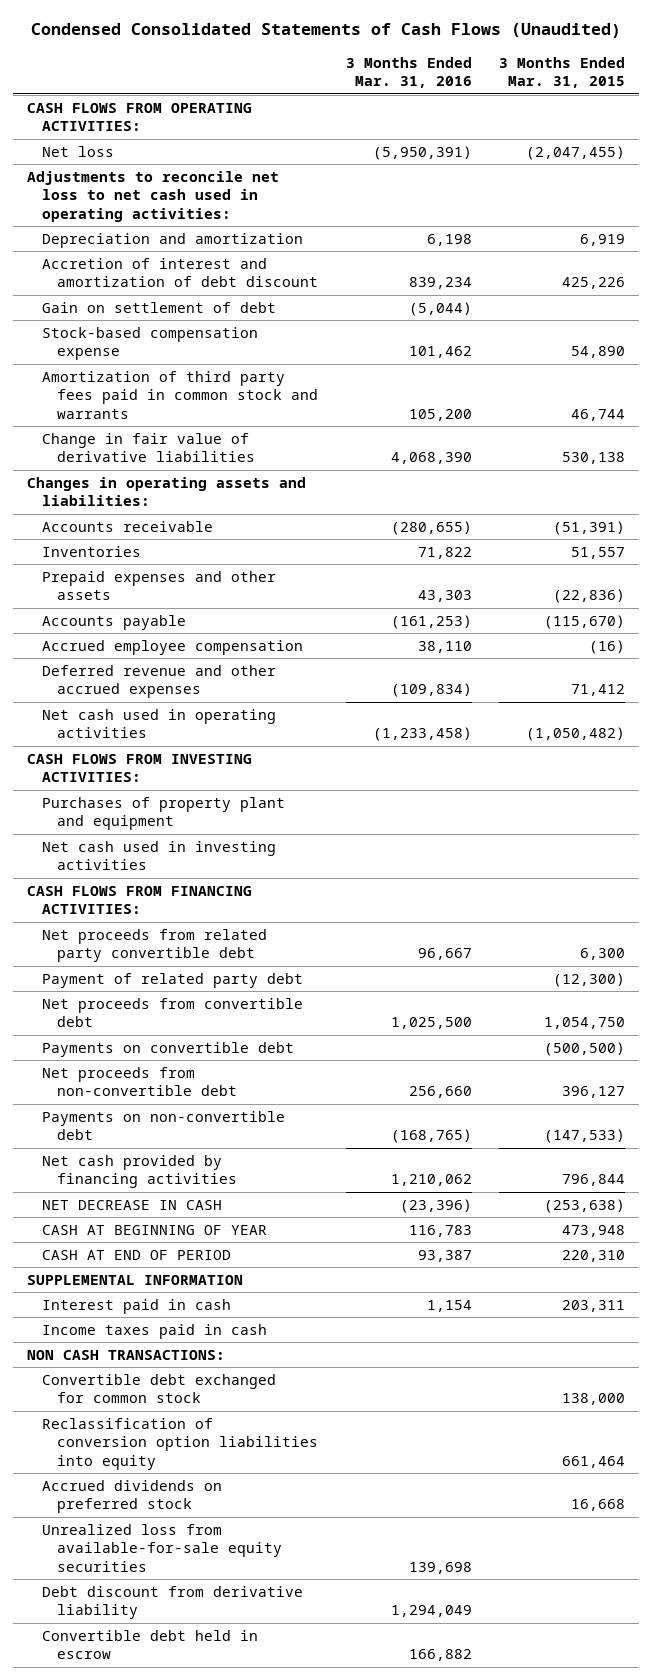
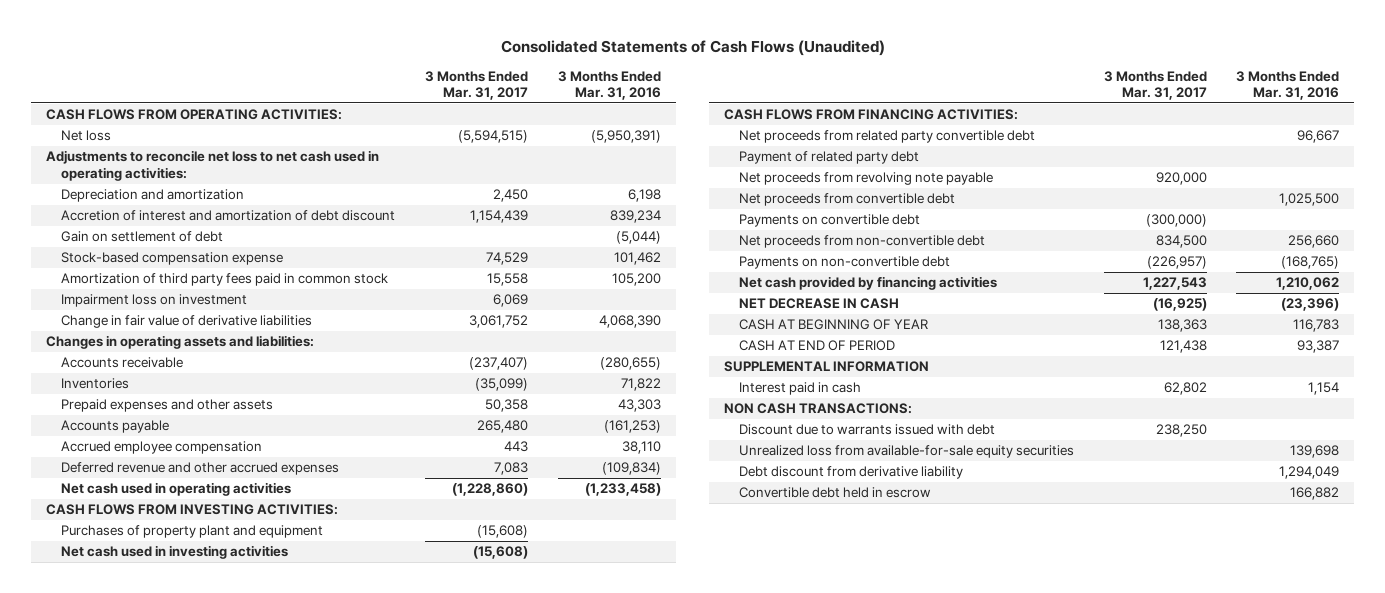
[31,23,622,39] Condensed Consolidated Statements of Cash Flows (Unaudited) -> [500,39,885,56] Consolidated Statements of Cash Flows (Unaudited)
[499,56,626,89] 3 Months Ended Mar. 31, 2015 -> none
none -> [425,70,529,101] 3 Months Ended Mar. 31, 2017
[41,370,318,419] Amortization of third party fees paid in common stock and warrants -> [60,273,388,287] Amortization of third party fees paid in common stock
none -> [60,294,247,308] Impairment loss on investment
none -> [739,172,994,186] Net proceeds from revolving note payable
[41,1323,267,1339] Income taxes paid in cash -> none
[41,1373,276,1404] Convertible debt exchanged for common stock -> none
[41,1417,318,1470] Reclassification of conversion option liabilities into equity -> none
[41,1479,222,1514] Accrued dividends on preferred stock -> none
none -> [739,424,996,436] Discount due to warrants issued with debt

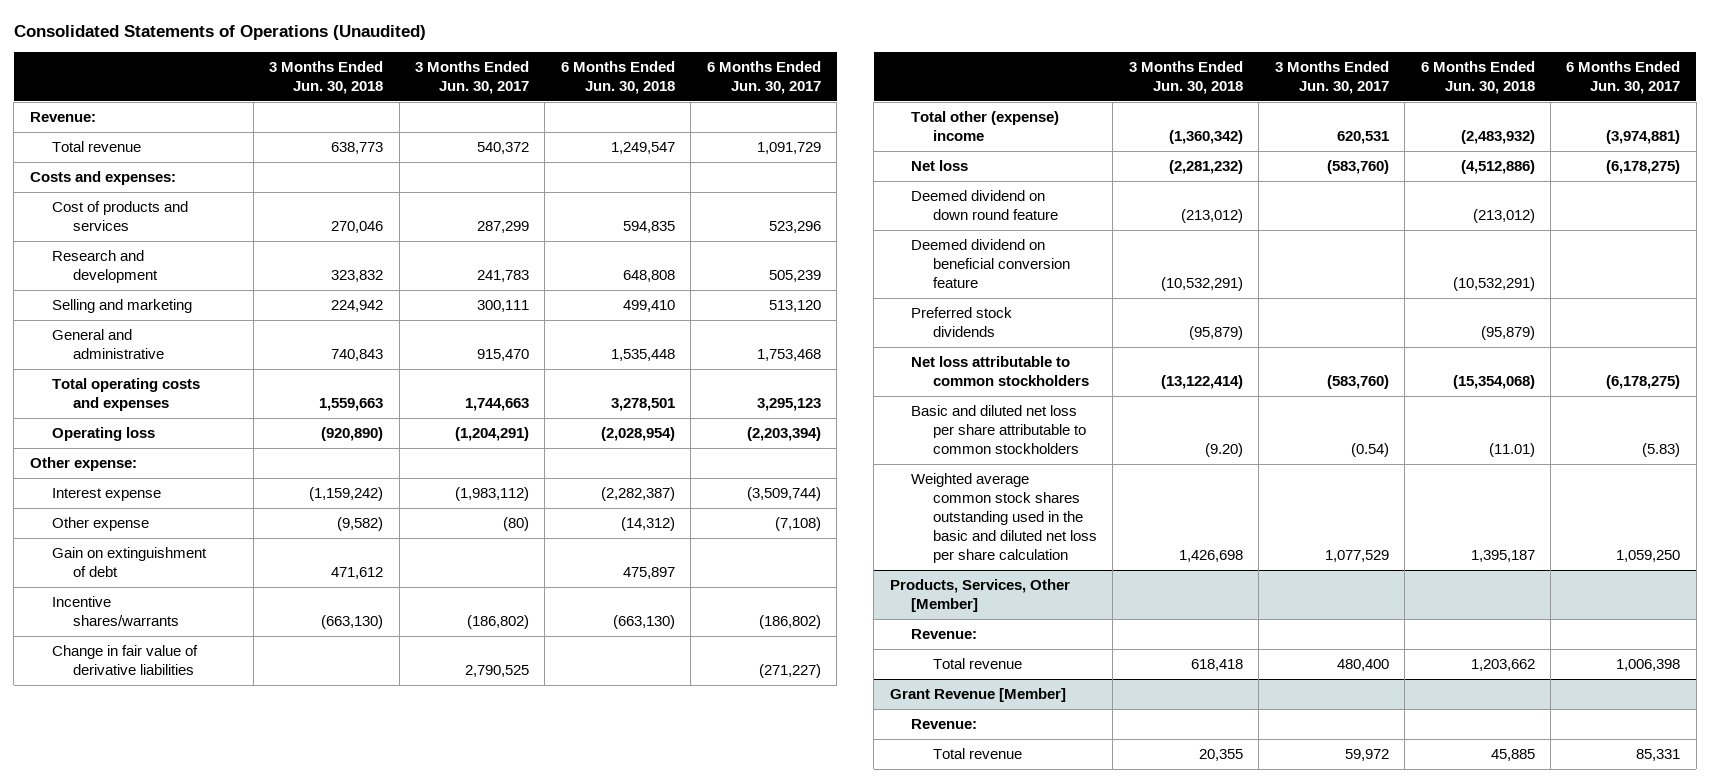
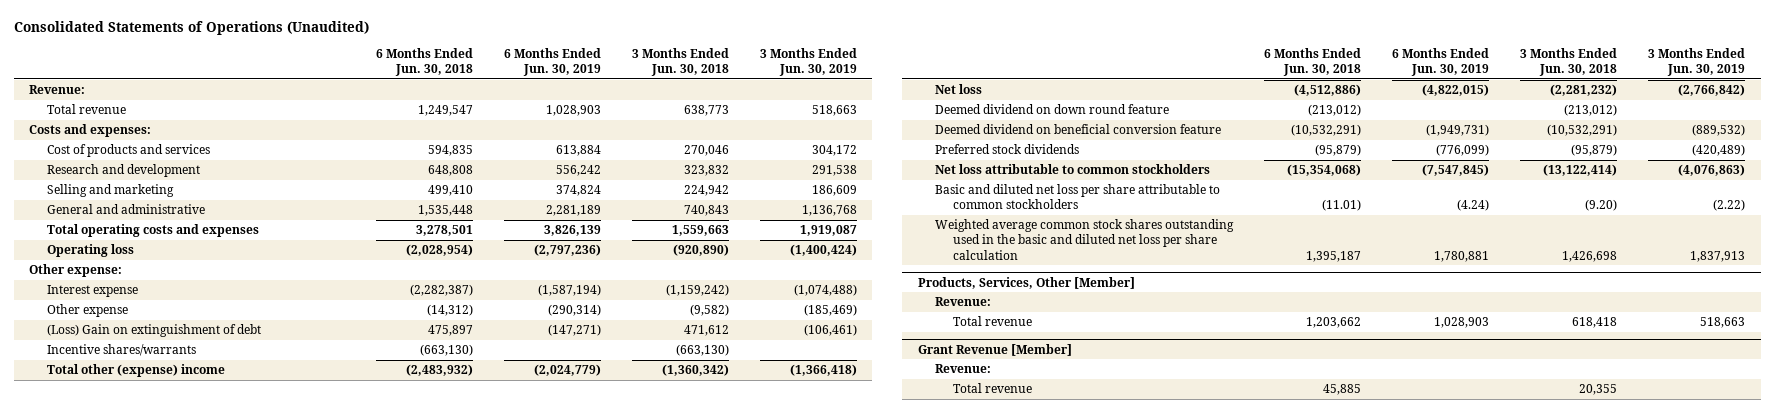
[414,60,529,94] 3 Months Ended Jun. 30, 2017 -> none
[706,60,821,94] 6 Months Ended Jun. 30, 2017 -> none
none -> [503,48,601,77] 6 Months Ended Jun. 30, 2019
none -> [759,48,857,77] 3 Months Ended Jun. 30, 2019
[51,547,207,578] Gain on extinguishment of debt -> [46,324,261,338] (Loss) Gain on extinguishment of debt
[51,645,198,676] Change in fair value of derivative liabilities -> none

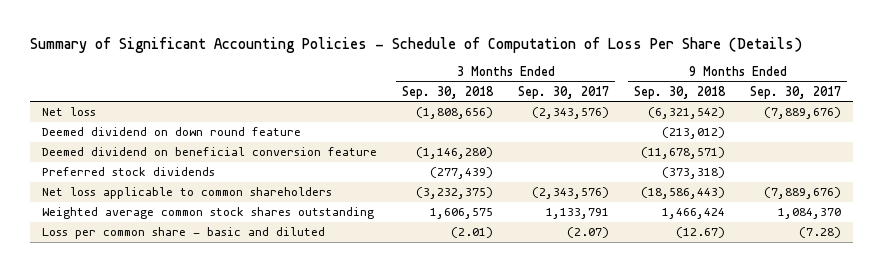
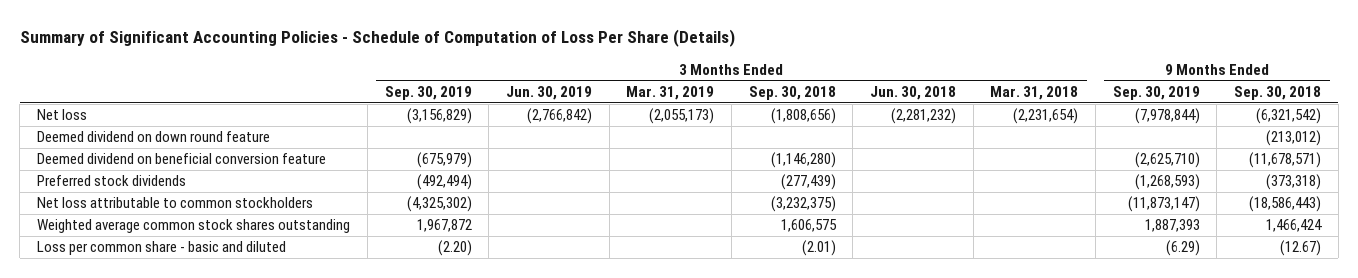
[518,85,610,99] Sep. 30, 2017 -> none
[749,85,841,99] Sep. 30, 2017 -> none
none -> [384,85,472,100] Sep. 30, 2019
none -> [505,85,592,100] Jun. 30, 2019
none -> [626,85,715,100] Mar. 31, 2019
none -> [869,85,956,100] Jun. 30, 2018
none -> [990,85,1079,100] Mar. 31, 2018
none -> [1112,85,1200,100] Sep. 30, 2019
[42,187,333,200] Net loss applicable to common shareholders -> [37,197,314,209] Net loss attributable to common stockholders

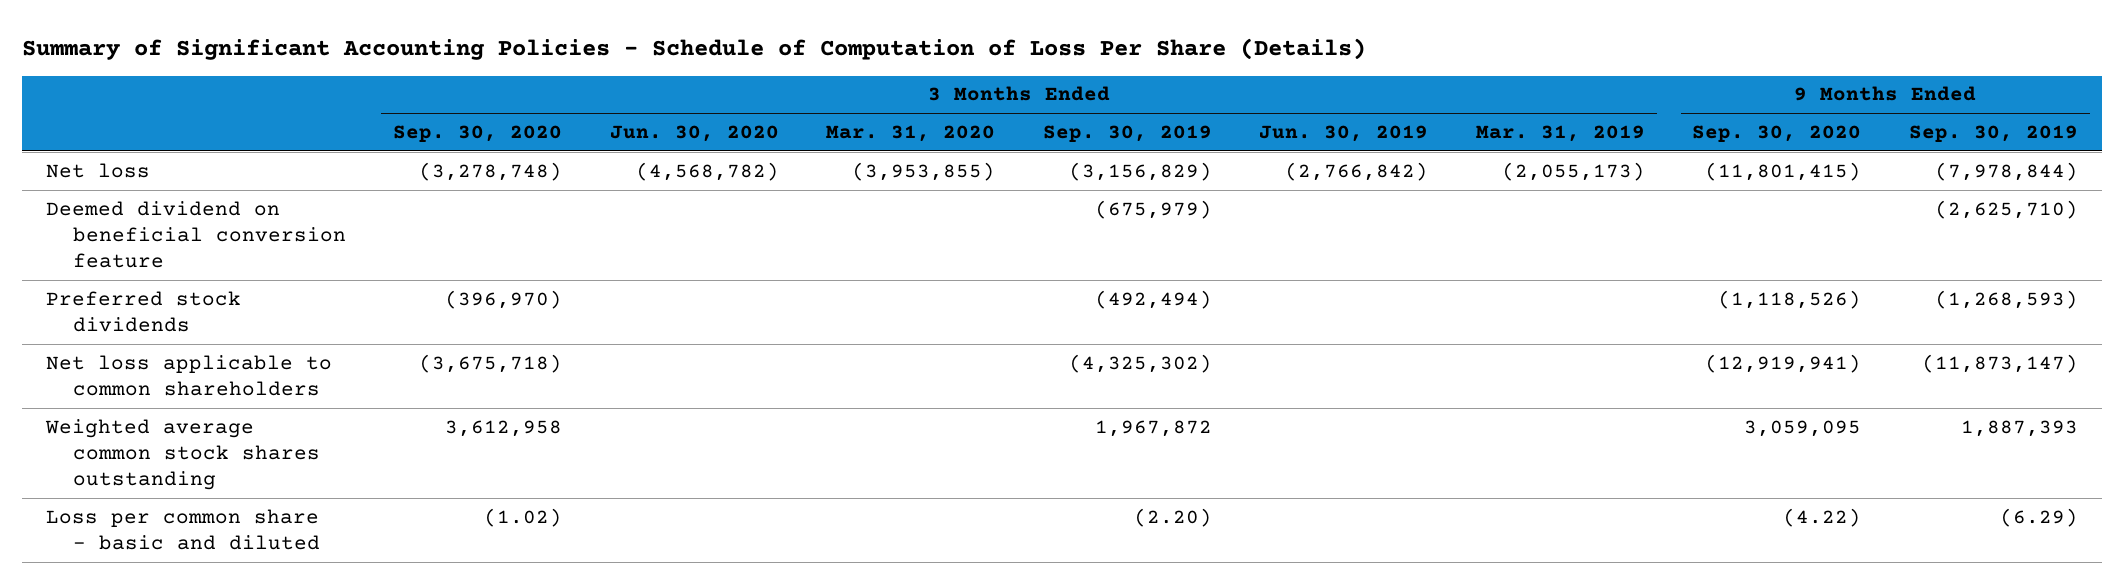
[748,85,836,100] Sep. 30, 2018 -> none
[869,85,956,100] Jun. 30, 2018 -> none
[990,85,1079,100] Mar. 31, 2018 -> none
[1234,85,1322,100] Sep. 30, 2018 -> none
none -> [393,125,563,143] Sep. 30, 2020
none -> [609,125,779,143] Jun. 30, 2020
none -> [826,125,996,143] Mar. 31, 2020
none -> [1692,125,1862,143] Sep. 30, 2020
[37,131,271,143] Deemed dividend on down round feature -> none
[37,197,314,209] Net loss attributable to common stockholders -> [46,354,333,396] Net loss applicable to common shareholders

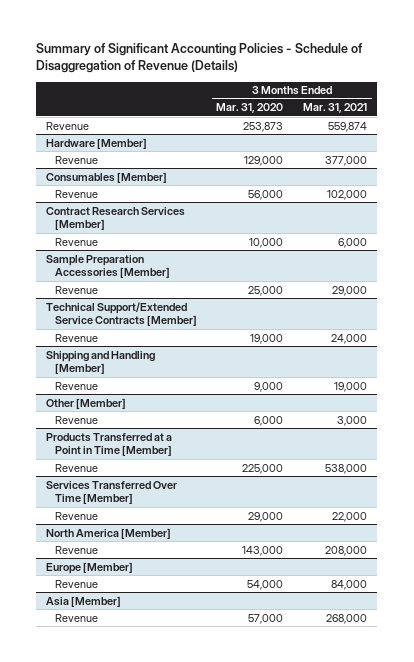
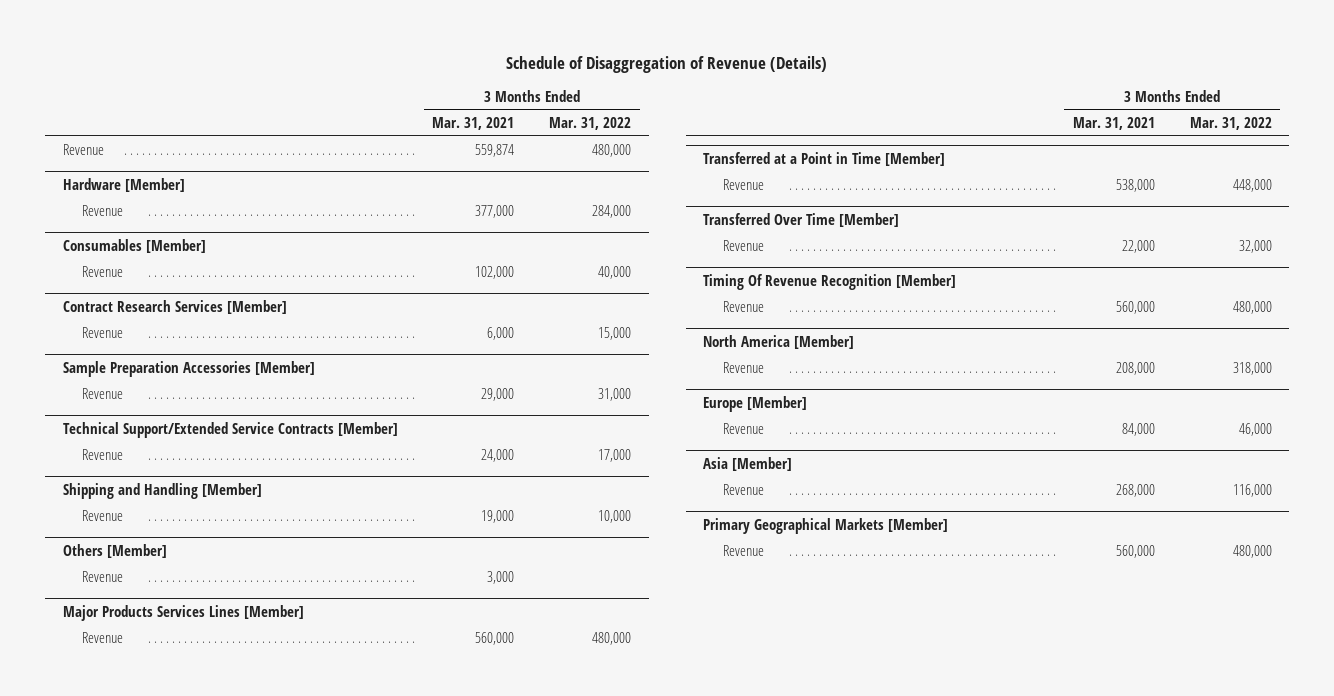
[36,43,364,74] Summary of Significant Accounting Policies - Schedule of Disaggregation of Revenue (Details) -> [506,55,828,73] Schedule of Disaggregation of Revenue (Details)
[216,103,284,114] Mar. 31, 2020 -> none
none -> [549,116,632,130] Mar. 31, 2022
[46,397,127,409] Other [Member] -> [62,544,167,559] Others [Member]
none -> [62,605,304,622] Major Products Services Lines [Member]
none -> [82,632,124,644] Revenue
[46,432,173,457] Products Transferred at a Point in Time [Member] -> [703,152,946,167] Transferred at a Point in Time [Member]
[46,480,178,505] Services Transferred Over Time [Member] -> [703,213,900,228] Transferred Over Time [Member]
none -> [703,274,957,291] Timing Of Revenue Recognition [Member]
none -> [722,301,764,313] Revenue
none -> [703,518,949,535] Primary Geographical Markets [Member]
none -> [722,545,764,557] Revenue

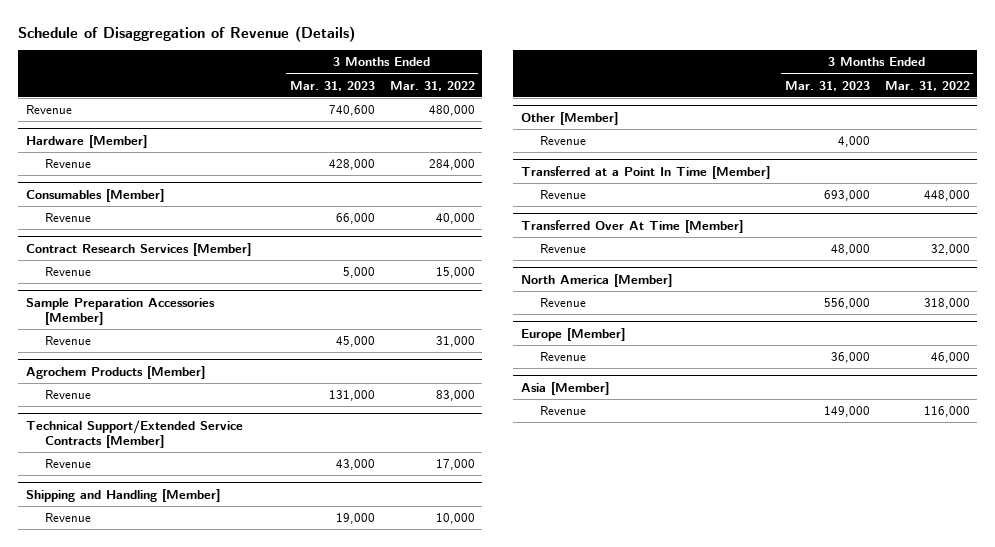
[432,116,515,130] Mar. 31, 2021 -> none
none -> [289,80,375,91] Mar. 31, 2023
none -> [25,365,205,379] Agrochem Products [Member]
none -> [45,390,92,400] Revenue
[62,544,167,559] Others [Member] -> [520,111,618,125] Other [Member]
[62,605,304,622] Major Products Services Lines [Member] -> none
[82,632,124,644] Revenue -> none
[703,152,946,167] Transferred at a Point in Time [Member] -> [520,165,770,179] Transferred at a Point In Time [Member]
[703,213,900,228] Transferred Over Time [Member] -> [520,219,743,233] Transferred Over At Time [Member]
[703,274,957,291] Timing Of Revenue Recognition [Member] -> none
[722,301,764,313] Revenue -> none
[703,518,949,535] Primary Geographical Markets [Member] -> none
[722,545,764,557] Revenue -> none

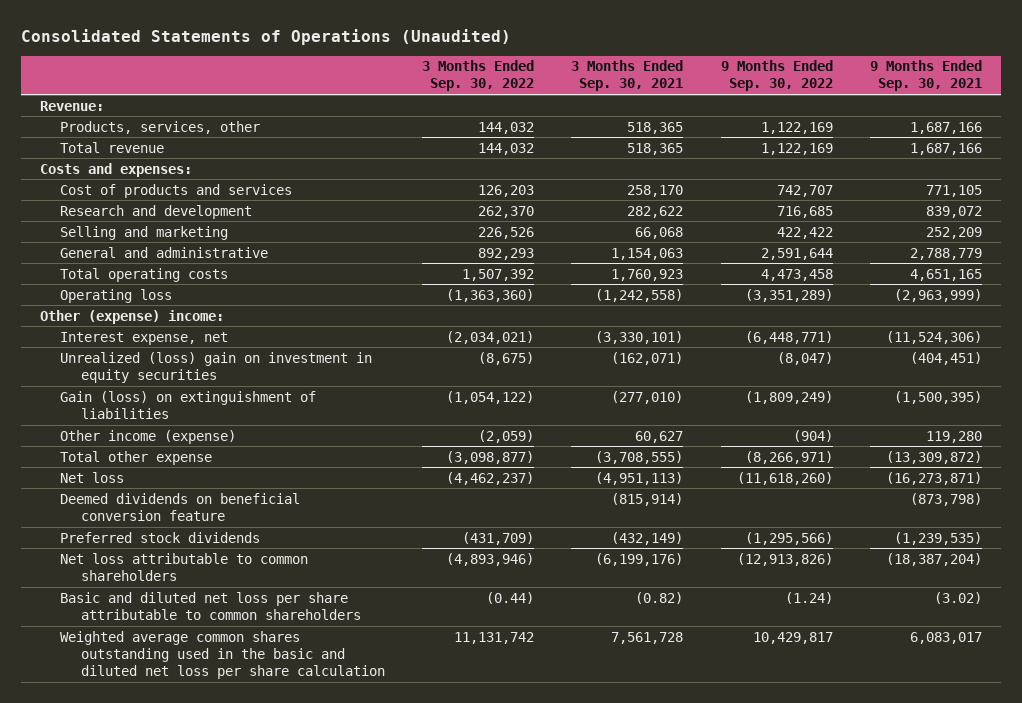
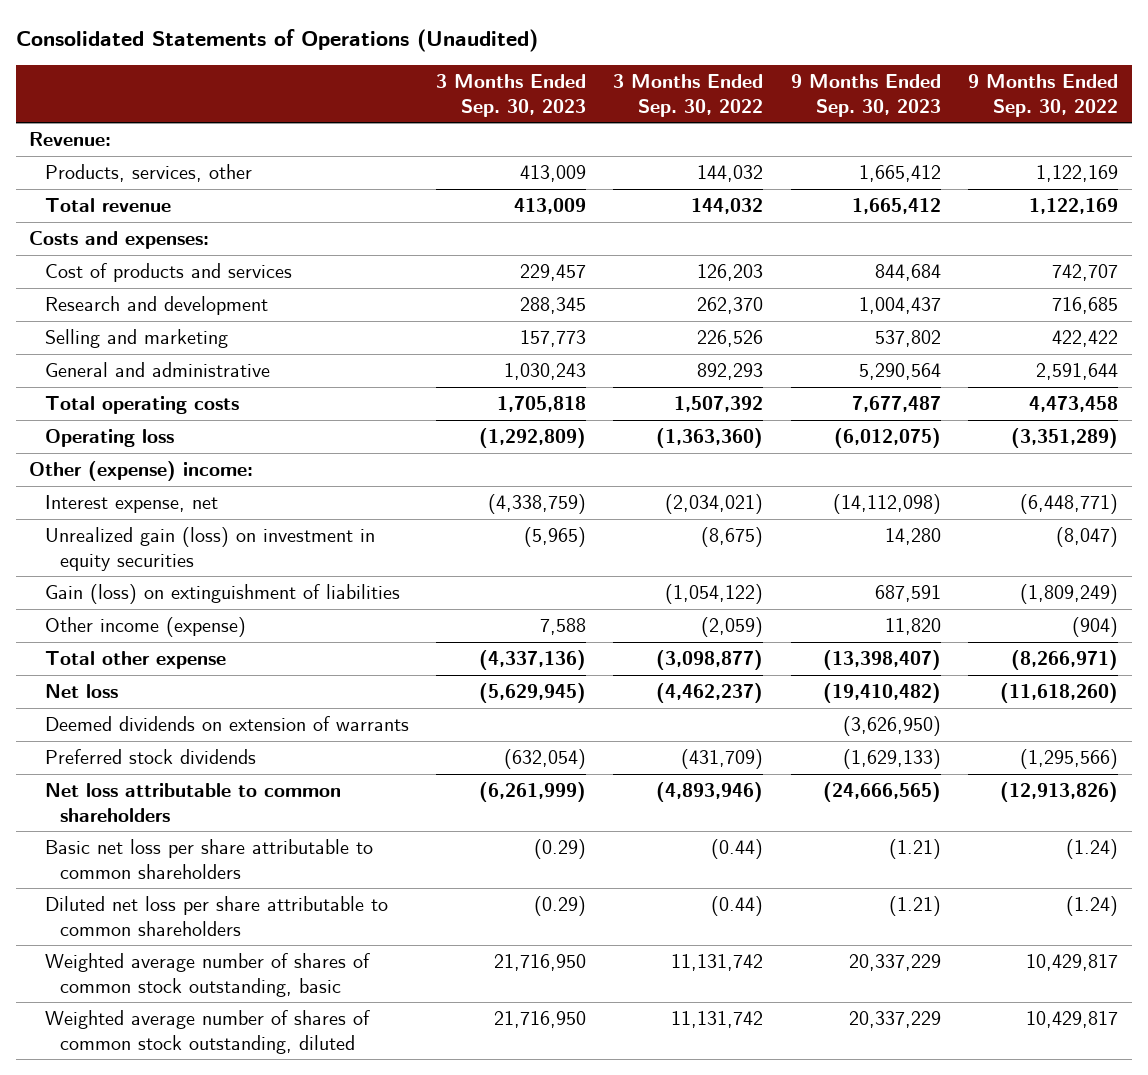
[571,60,684,92] 3 Months Ended Sep. 30, 2021 -> none
[870,60,983,92] 9 Months Ended Sep. 30, 2021 -> none
none -> [436,74,587,117] 3 Months Ended Sep. 30, 2023
none -> [790,74,941,117] 9 Months Ended Sep. 30, 2023
[60,351,373,383] Unrealized (loss) gain on investment in equity securities -> [44,527,375,571] Unrealized gain (loss) on investment in equity securities
[60,492,301,521] Deemed dividends on beneficial conversion feature -> none
none -> [44,716,409,732] Deemed dividends on extension of warrants
[60,591,361,620] Basic and diluted net loss per share attributable to common shareholders -> [44,839,373,879] Basic net loss per share attributable to common shareholders
none -> [44,896,388,936] Diluted net loss per share attributable to common shareholders
[60,630,385,679] Weighted average common shares outstanding used in the basic and diluted net loss per share calculation -> [44,953,370,997] Weighted average number of shares of common stock outstanding, basic
none -> [44,1010,370,1054] Weighted average number of shares of common stock outstanding, diluted

